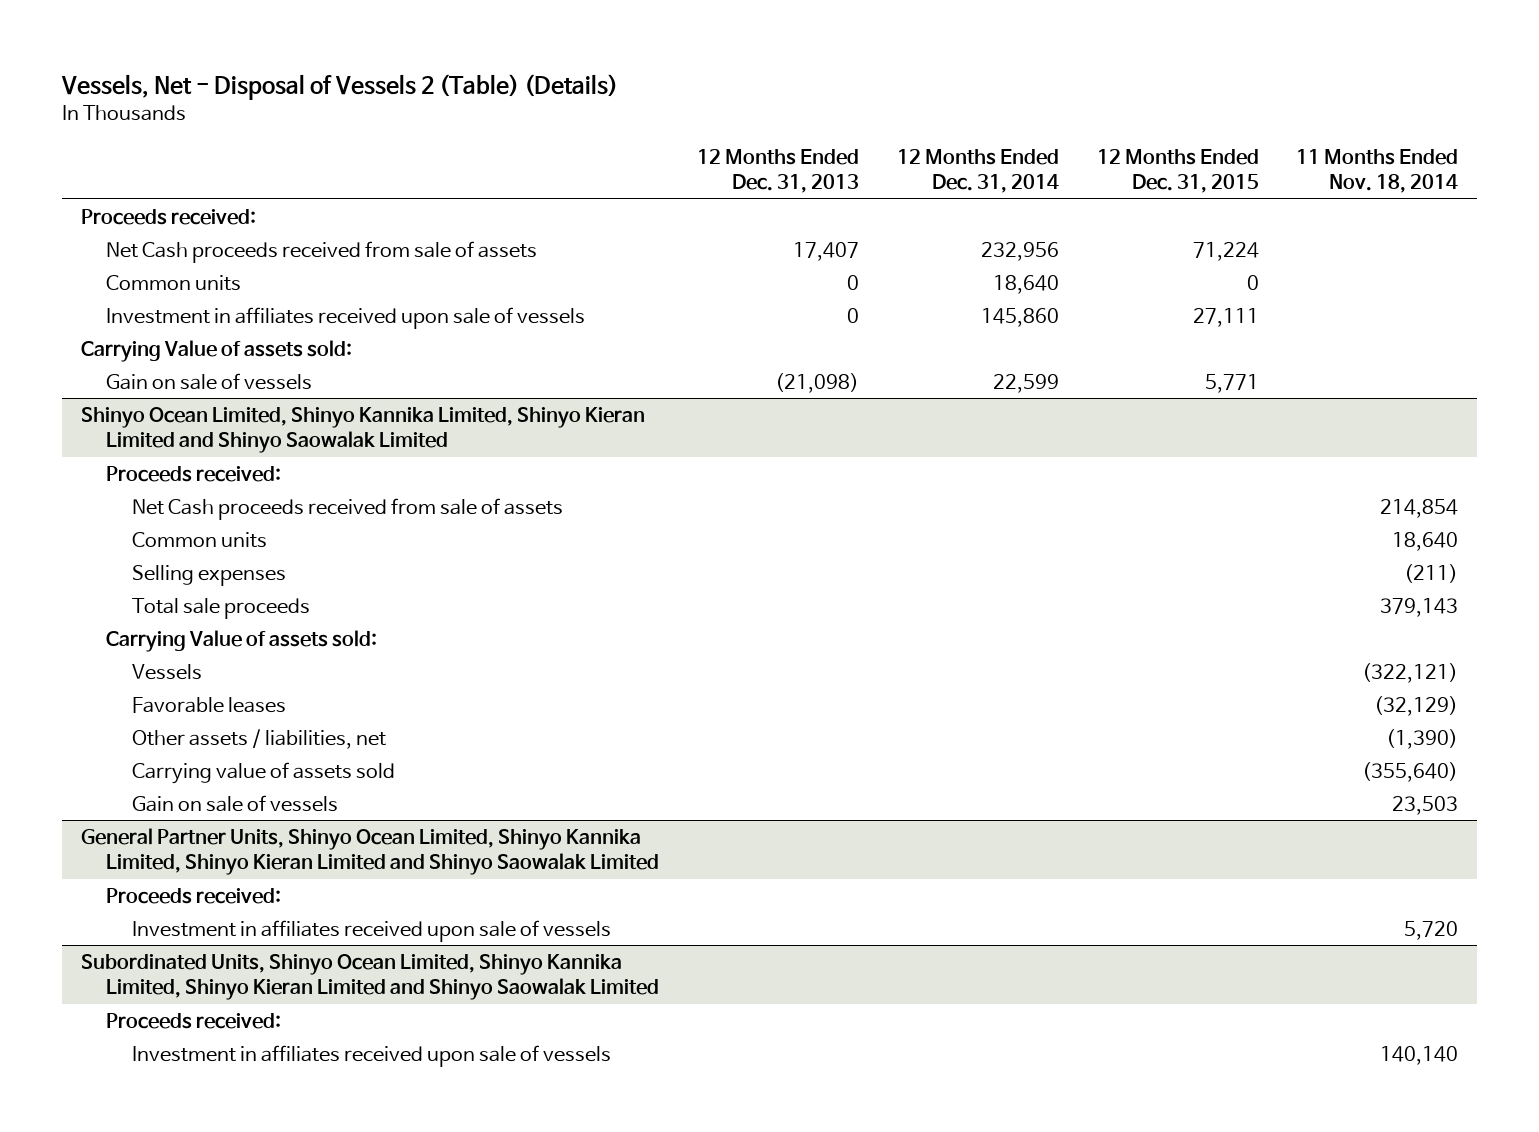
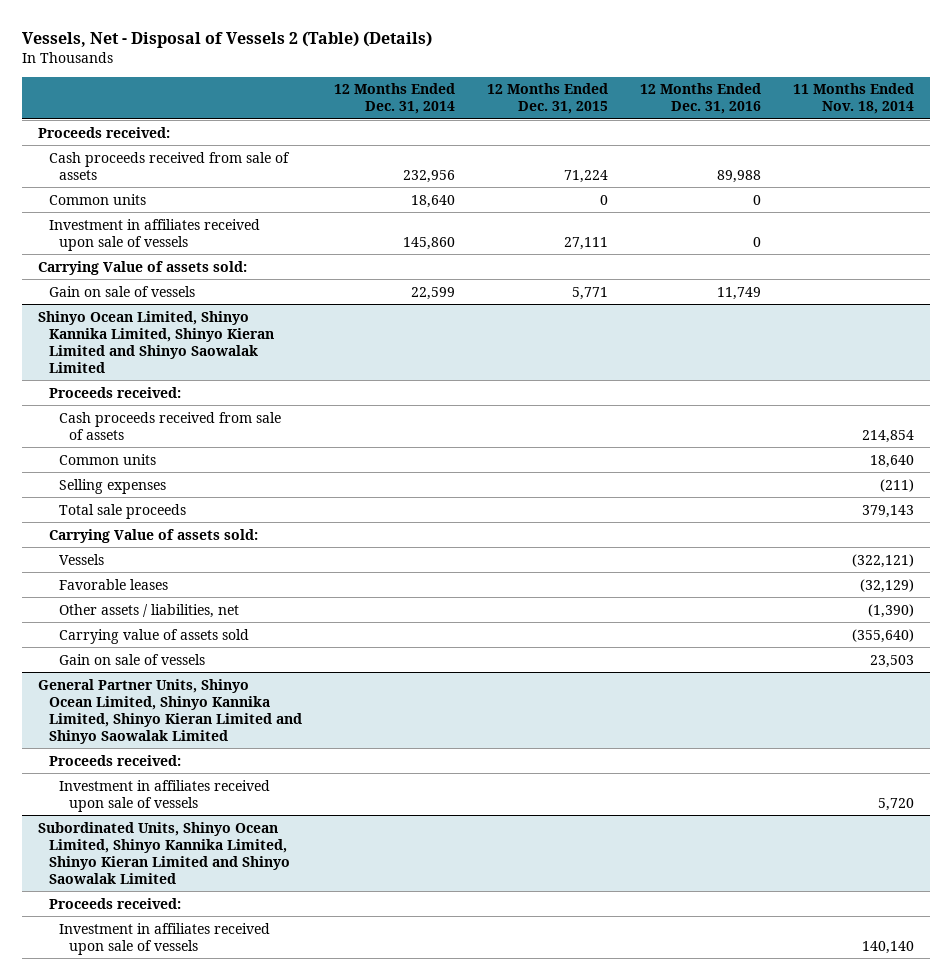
[697,148,860,194] 12 Months Ended Dec. 31, 2013 -> none
none -> [639,83,761,115] 12 Months Ended Dec. 31, 2016
[106,240,538,263] Net Cash proceeds received from sale of assets -> [48,151,290,180] Cash proceeds received from sale of assets
[132,497,564,520] Net Cash proceeds received from sale of assets -> [58,411,281,440] Cash proceeds received from sale of assets

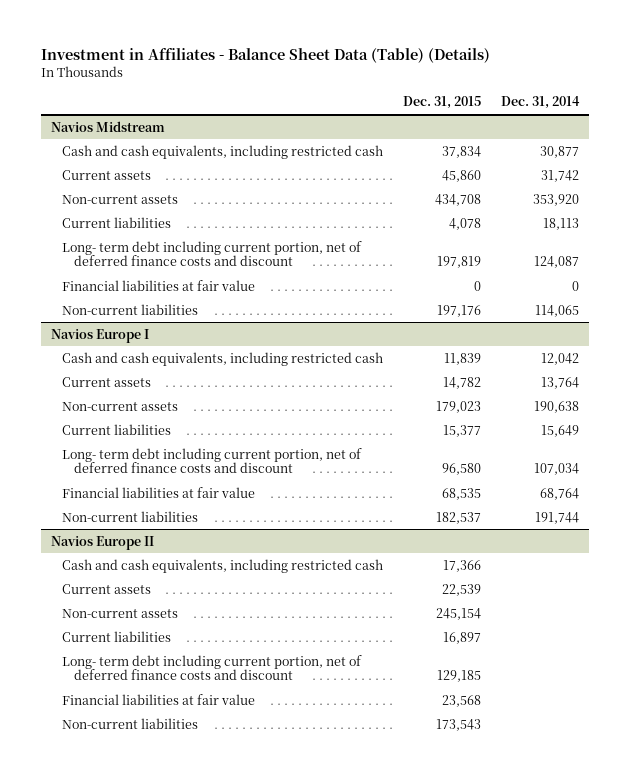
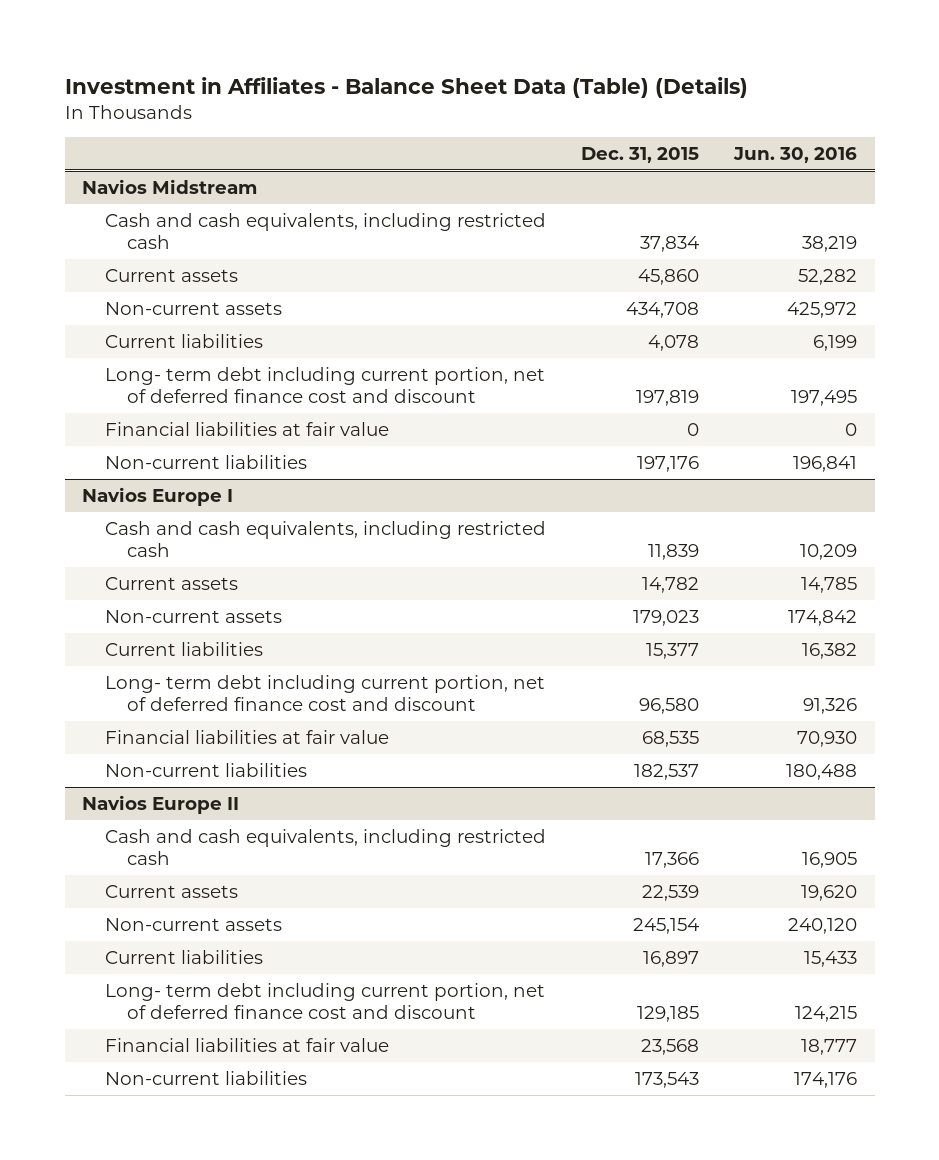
[500,96,580,110] Dec. 31, 2014 -> none
none -> [733,147,858,164] Jun. 30, 2016
[62,240,363,267] Long- term debt including current portion, net of deferred finance costs and discount -> [104,366,545,404] Long- term debt including current portion, net of deferred finance cost and discount
[62,447,363,474] Long- term debt including current portion, net of deferred finance costs and discount -> [104,674,545,712] Long- term debt including current portion, net of deferred finance cost and discount
[62,654,363,681] Long- term debt including current portion, net of deferred finance costs and discount -> [104,982,545,1020] Long- term debt including current portion, net of deferred finance cost and discount

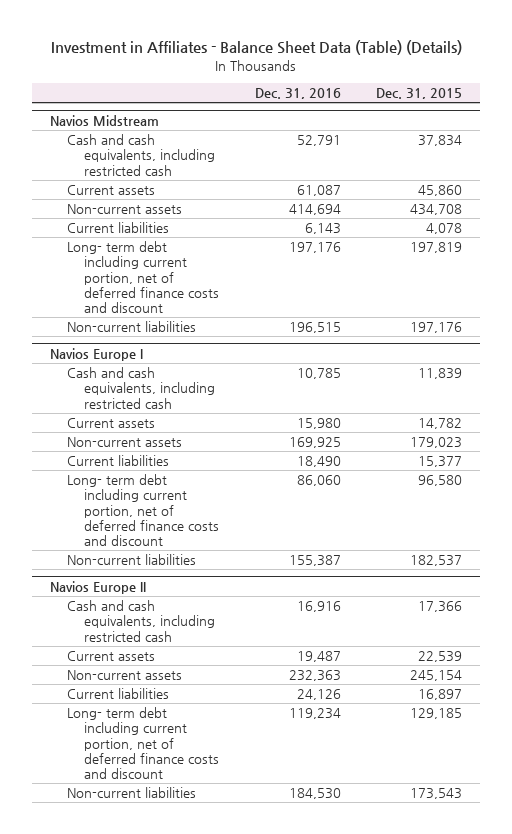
[733,147,858,164] Jun. 30, 2016 -> none
none -> [254,88,341,100] Dec. 31, 2016
[104,421,389,436] Financial liabilities at fair value -> none
[104,366,545,404] Long- term debt including current portion, net of deferred finance cost and discount -> [67,241,220,314] Long- term debt including current portion, net of deferred finance costs and discount
[104,729,389,744] Financial liabilities at fair value -> none
[104,674,545,712] Long- term debt including current portion, net of deferred finance cost and discount -> [67,474,220,547] Long- term debt including current portion, net of deferred finance costs and discount
[104,1037,389,1052] Financial liabilities at fair value -> none
[104,982,545,1020] Long- term debt including current portion, net of deferred finance cost and discount -> [67,707,220,780] Long- term debt including current portion, net of deferred finance costs and discount

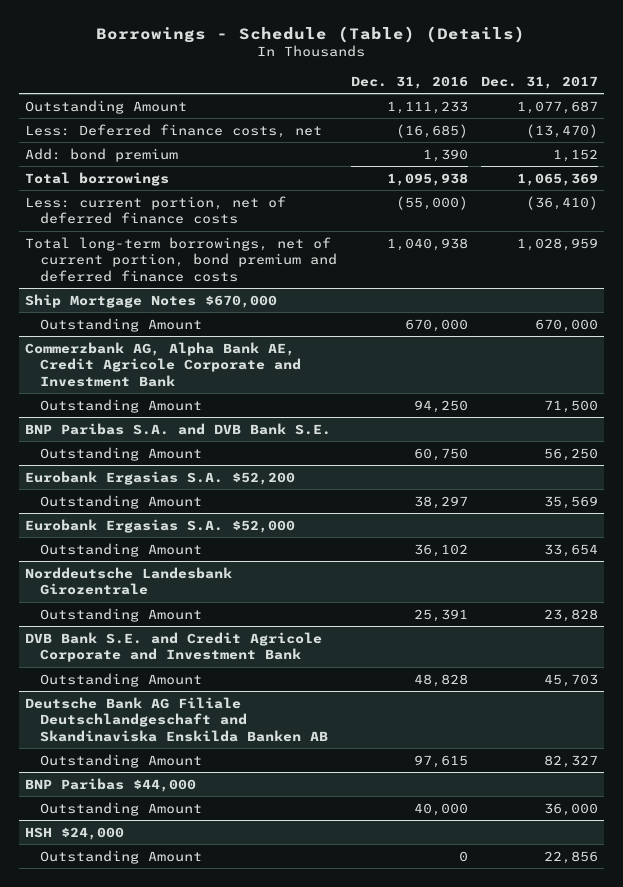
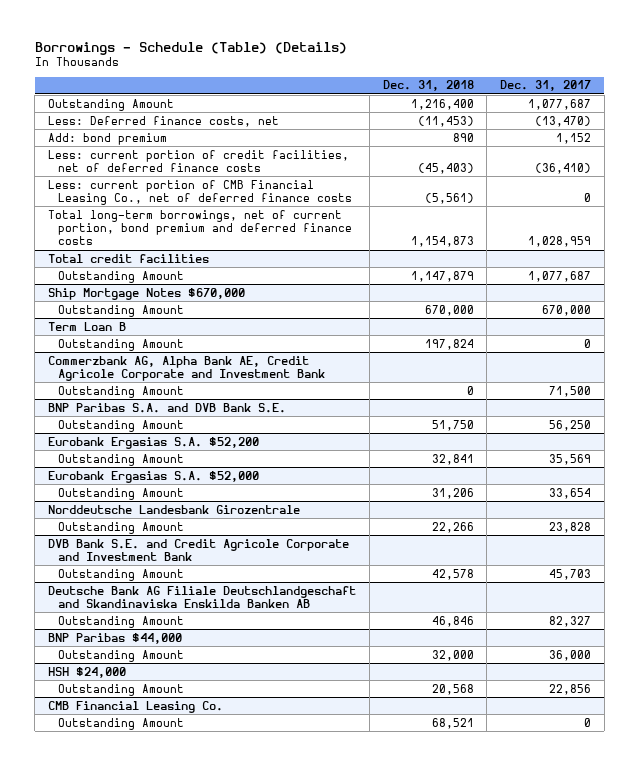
[350,75,468,89] Dec. 31, 2016 -> none
none -> [382,80,474,92] Dec. 31, 2018
[25,171,170,186] Total borrowings -> none
[25,195,287,225] Less: current portion, net of deferred finance costs -> [48,149,350,172] Less: current portion of credit facilities, net of deferred finance costs
none -> [48,179,353,205] Less: current portion of CMB Financial Leasing Co., net of deferred finance costs
none -> [48,253,210,263] Total credit facilities
none -> [58,270,185,283] Outstanding Amount
none -> [48,321,127,331] Term Loan B
none -> [58,338,185,351] Outstanding Amount
none -> [48,700,224,713] CMB Financial Leasing Co.
none -> [58,717,185,730] Outstanding Amount

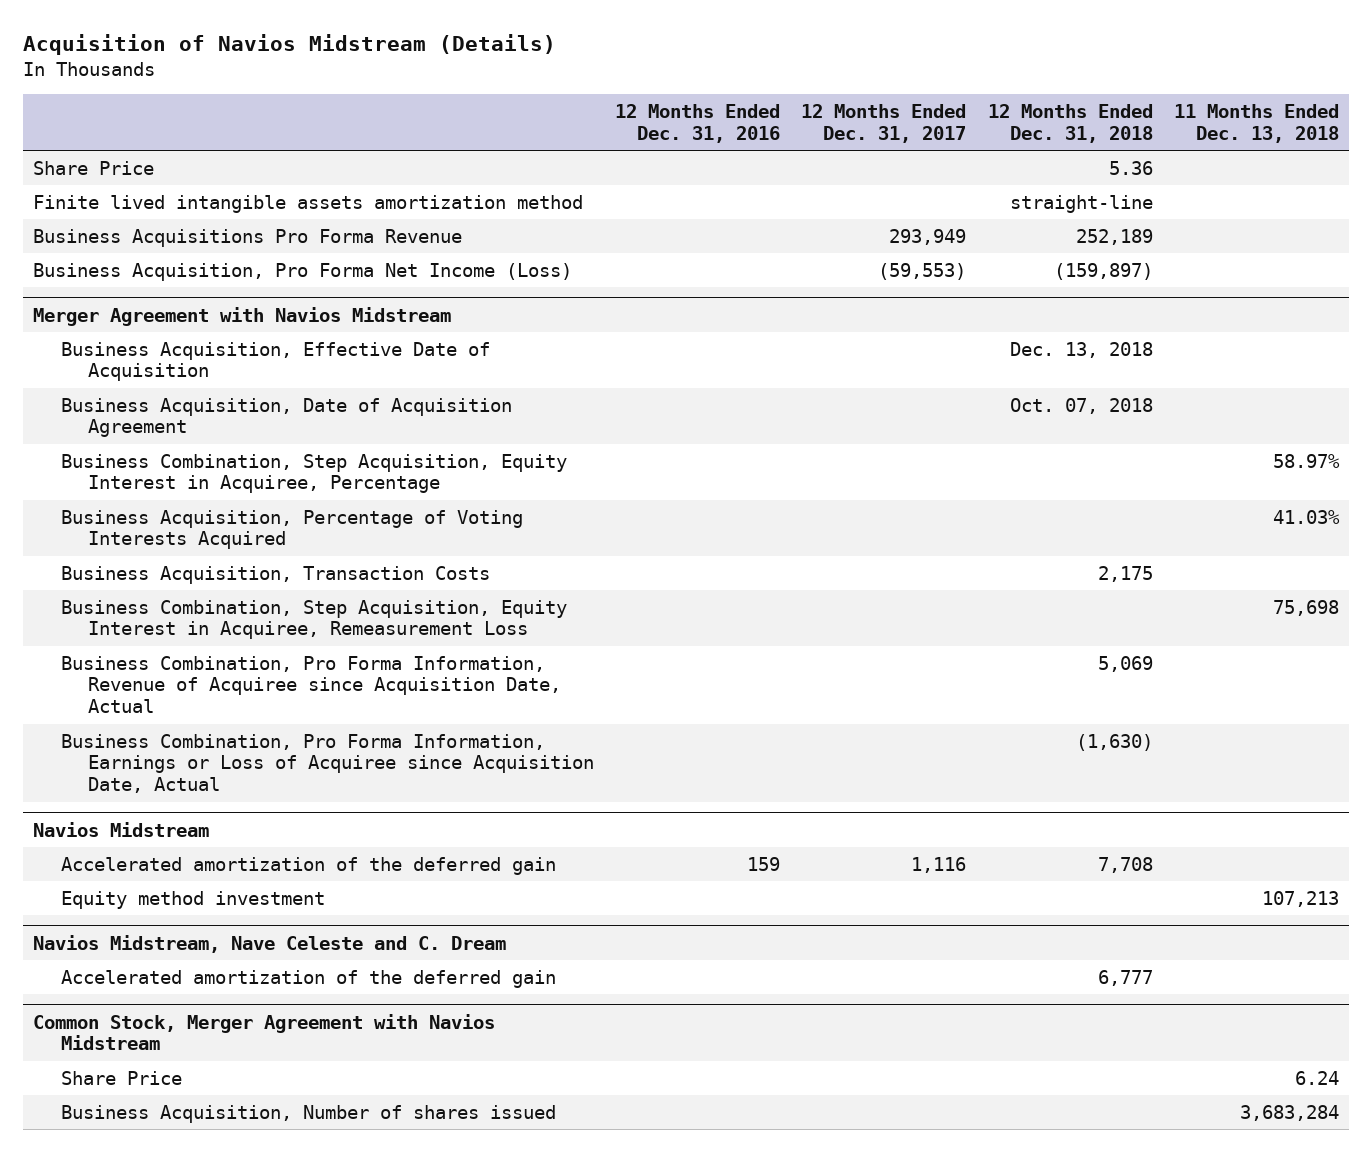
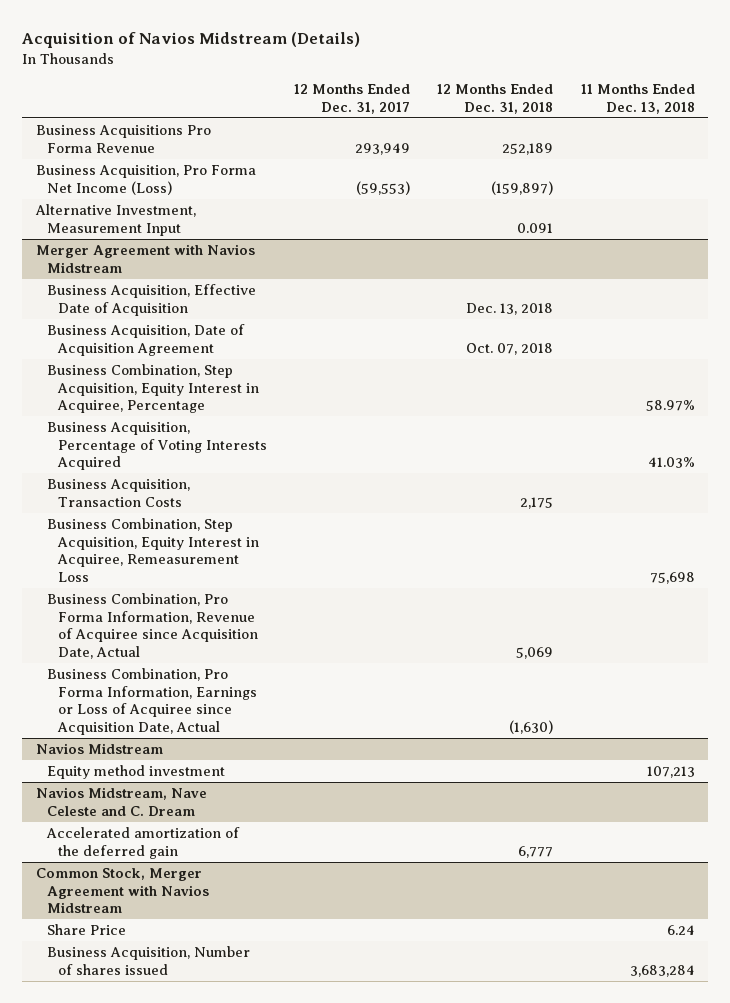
[614,104,780,143] 12 Months Ended Dec. 31, 2016 -> none
[33,160,155,175] Share Price -> none
[33,194,584,213] Finite lived intangible assets amortization method -> none
none -> [34,203,196,236] Alternative Investment, Measurement Input
[60,856,556,875] Accelerated amortization of the deferred gain -> none

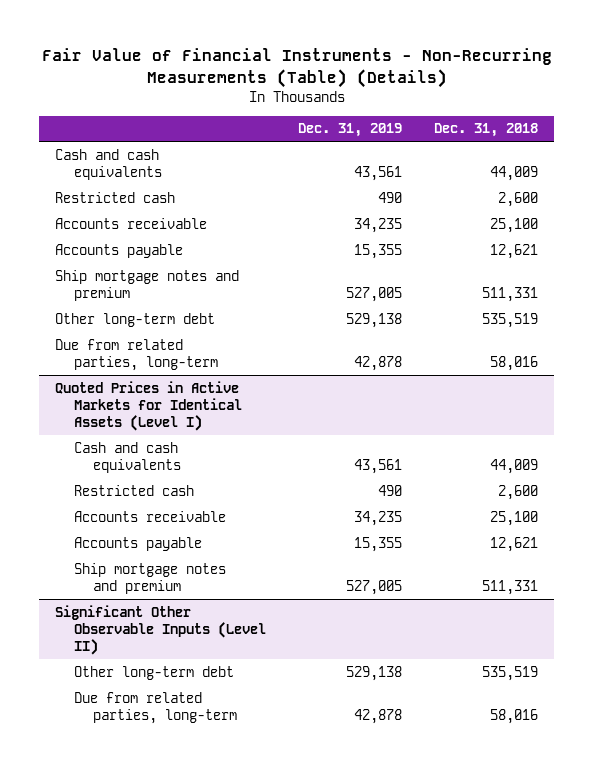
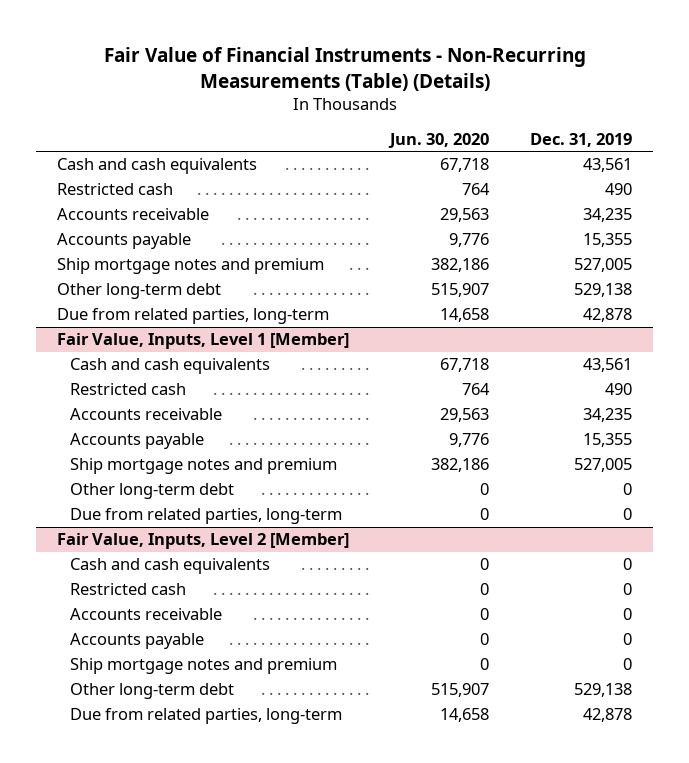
[433,123,538,138] Dec. 31, 2018 -> none
none -> [388,133,490,149] Jun. 30, 2020
[55,380,243,431] Quoted Prices in Active Markets for Identical Assets (Level I) -> [56,333,349,350] Fair Value, Inputs, Level 1 [Member]
none -> [70,483,235,500] Other long-term debt
none -> [70,508,343,525] Due from related parties, long-term
[55,604,267,655] Significant Other Observable Inputs (Level II) -> [56,533,349,550] Fair Value, Inputs, Level 2 [Member]
none -> [70,558,271,575] Cash and cash equivalents
none -> [70,583,187,596] Restricted cash
none -> [70,608,223,621] Accounts receivable
none -> [70,633,205,650] Accounts payable
none -> [70,658,338,675] Ship mortgage notes and premium

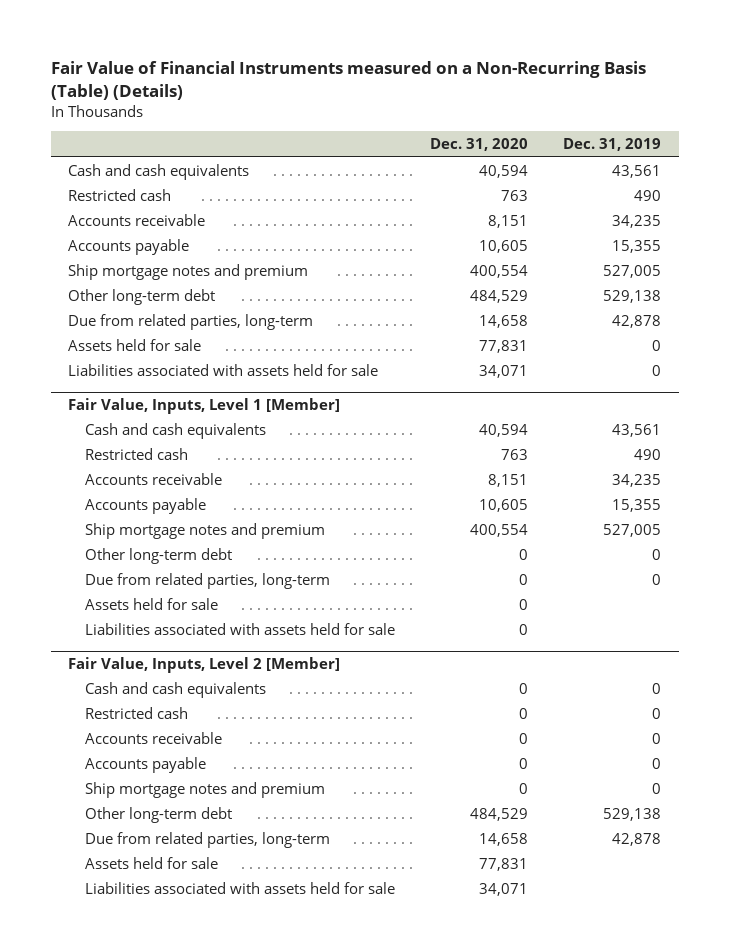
[103,46,586,91] Fair Value of Financial Instruments - Non-Recurring Measurements (Table) (Details) -> [51,60,647,100] Fair Value of Financial Instruments measured on a Non-Recurring Basis (Table) (Details)
[388,133,490,149] Jun. 30, 2020 -> none
none -> [430,138,529,152] Dec. 31, 2020
none -> [68,338,202,351] Assets held for sale
none -> [68,363,379,376] Liabilities associated with assets held for sale
none -> [85,597,219,610] Assets held for sale
none -> [85,622,396,635] Liabilities associated with assets held for sale
none -> [85,856,219,869] Assets held for sale
none -> [85,881,396,894] Liabilities associated with assets held for sale

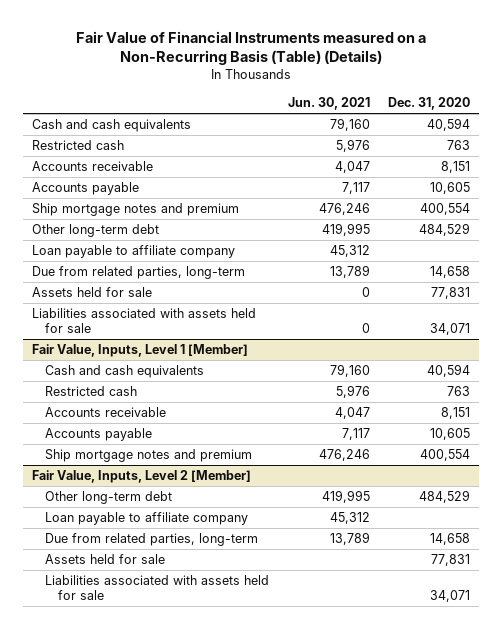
[563,138,662,152] Dec. 31, 2019 -> none
none -> [287,97,370,111] Jun. 30, 2021
none -> [32,245,236,259] Loan payable to affiliate company
[85,547,233,564] Other long-term debt -> none
[85,572,331,589] Due from related parties, long-term -> none
[85,597,219,610] Assets held for sale -> none
[85,622,396,635] Liabilities associated with assets held for sale -> none
[85,681,267,698] Cash and cash equivalents -> none
[85,706,189,719] Restricted cash -> none
[85,731,223,744] Accounts receivable -> none
[85,756,207,773] Accounts payable -> none
[85,781,326,798] Ship mortgage notes and premium -> none
none -> [45,512,249,526] Loan payable to affiliate company

